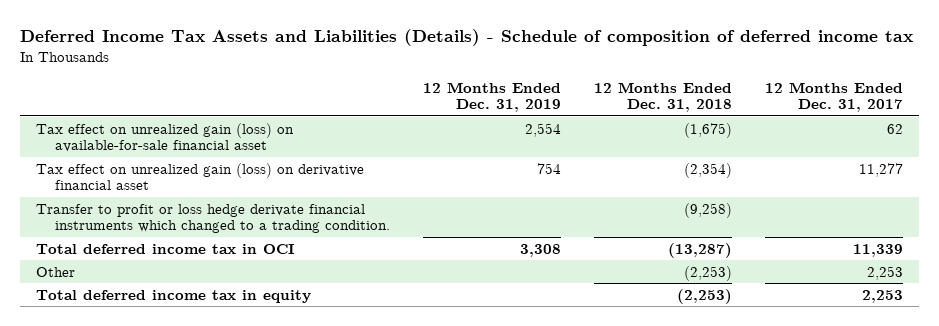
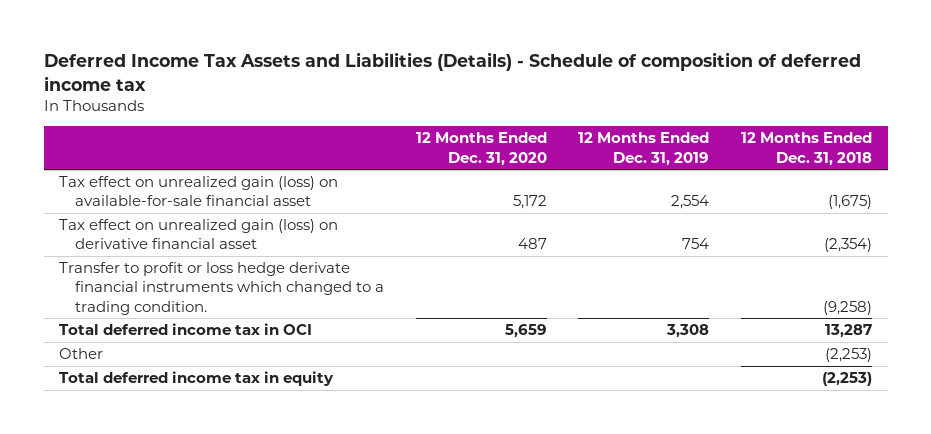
[764,81,903,113] 12 Months Ended Dec. 31, 2017 -> none
none -> [415,132,547,166] 12 Months Ended Dec. 31, 2020
[668,242,733,258] (13,287) -> [824,324,872,339] 13,287

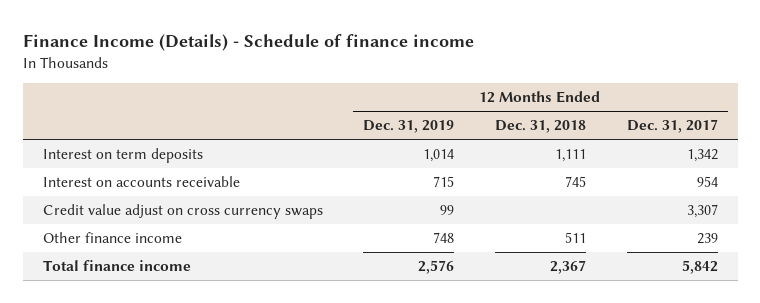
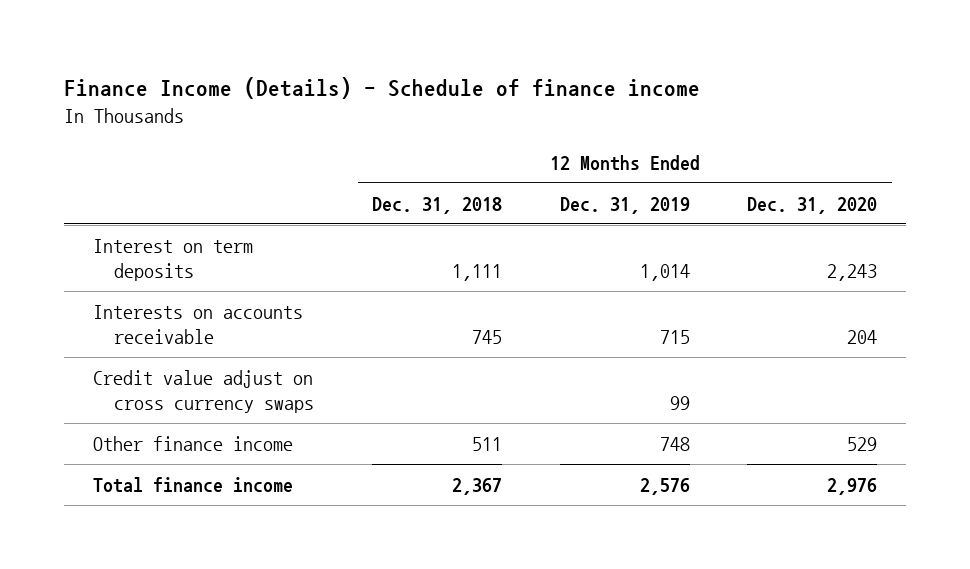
[626,119,718,134] Dec. 31, 2017 -> none
none -> [747,196,878,214] Dec. 31, 2020
[42,176,240,188] Interest on accounts receivable -> [92,304,303,344] Interests on accounts receivable

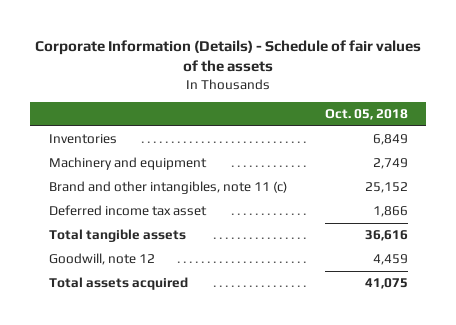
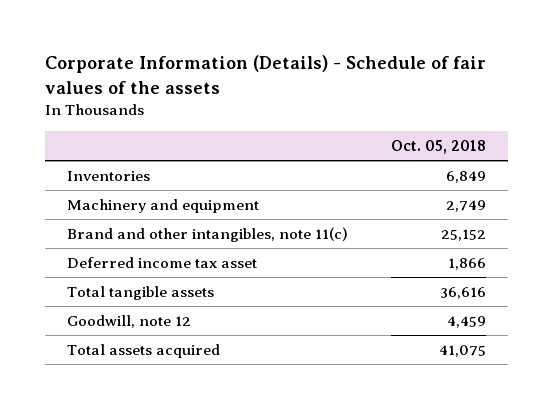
[48,181,287,195] Brand and other intangibles, note 11 (c) -> [66,227,348,243] Brand and other intangibles, note 11(c)

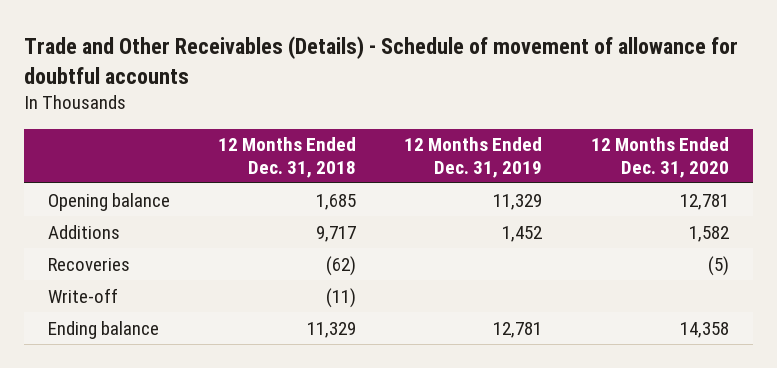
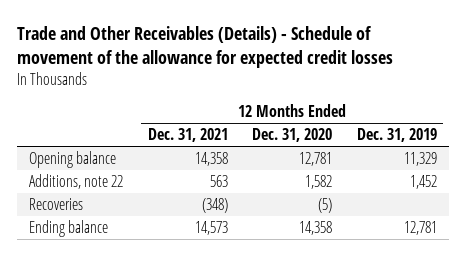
[24,35,739,84] Trade and Other Receivables (Details) - Schedule of movement of allowance for doubtful accounts -> [16,26,393,69] Trade and Other Receivables (Details) - Schedule of movement of the allowance for expected credit losses
[218,137,357,178] 12 Months Ended Dec. 31, 2018 -> none
none -> [147,128,228,143] Dec. 31, 2021
[48,224,121,239] Additions -> [28,173,123,189] Additions, note 22
[48,287,119,303] Write-off -> none

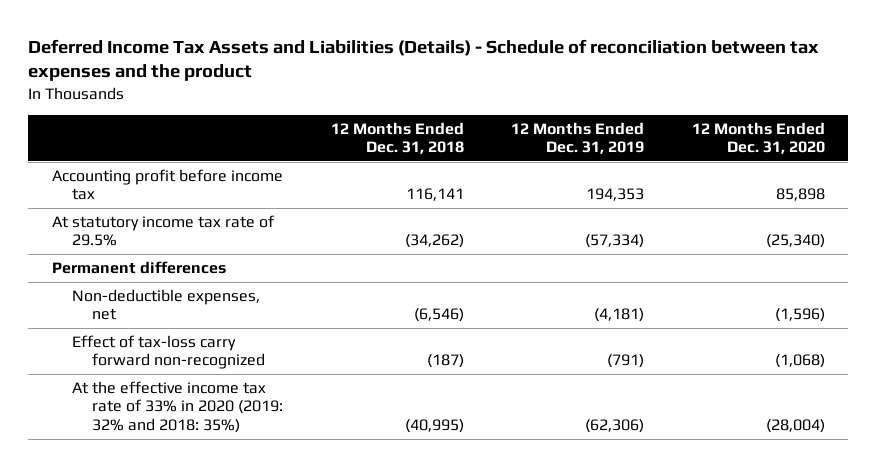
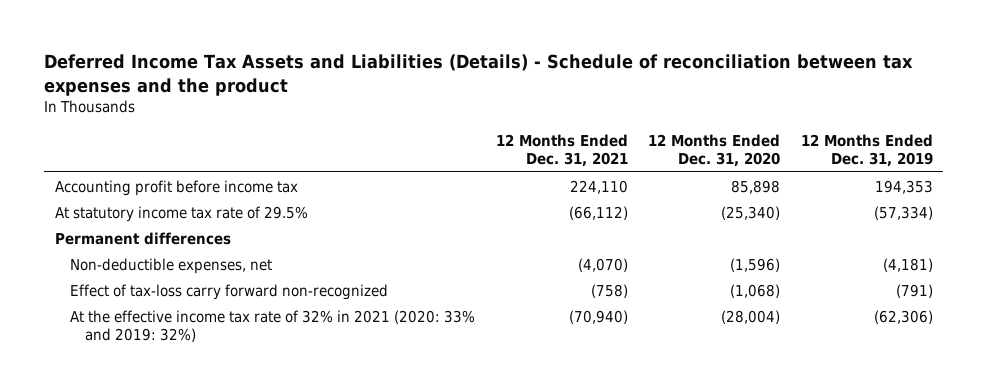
[330,121,464,155] 12 Months Ended Dec. 31, 2018 -> none
none -> [495,134,628,167] 12 Months Ended Dec. 31, 2021
[71,381,283,433] At the effective income tax rate of 33% in 2020 (2019: 32% and 2018: 35%) -> [69,309,475,342] At the effective income tax rate of 32% in 2021 (2020: 33% and 2019: 32%)

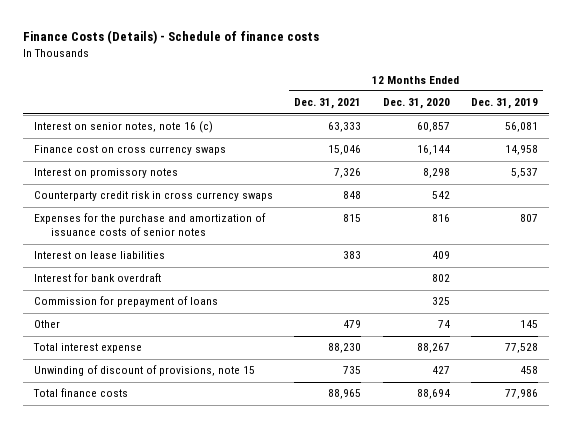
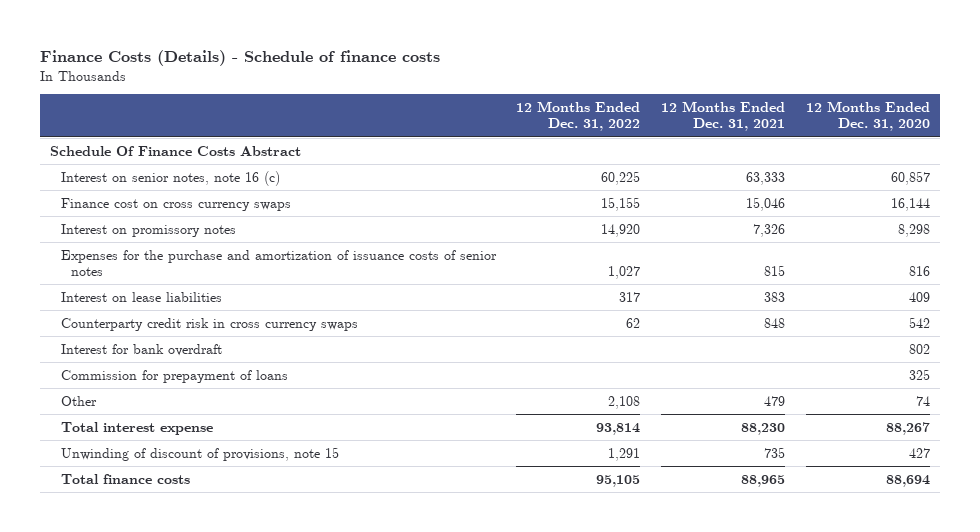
[471,98,539,110] Dec. 31, 2019 -> none
none -> [516,101,641,132] 12 Months Ended Dec. 31, 2022
none -> [50,145,302,156] Schedule Of Finance Costs Abstract
[33,191,273,202] Counterparty credit risk in cross currency swaps -> [60,317,358,331] Counterparty credit risk in cross currency swaps

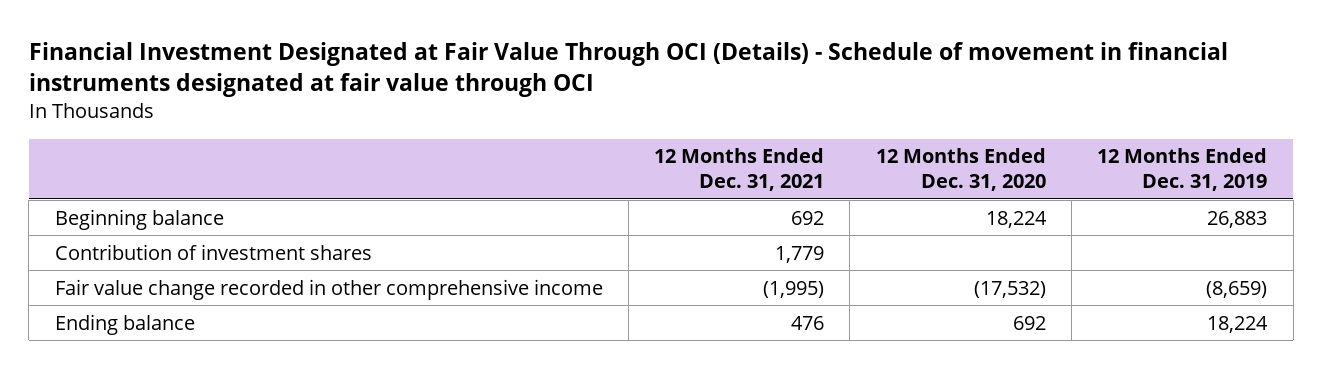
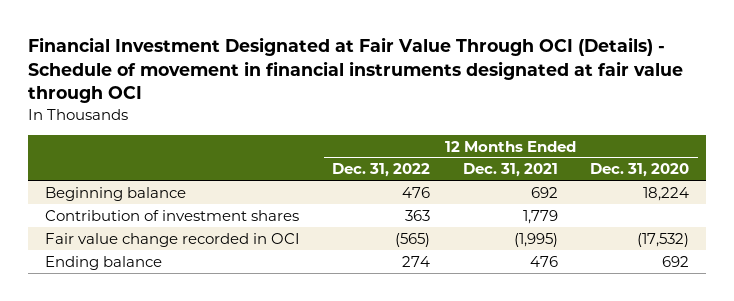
[1097,148,1268,192] 12 Months Ended Dec. 31, 2019 -> none
none -> [332,163,431,178] Dec. 31, 2022
[54,278,603,300] Fair value change recorded in other comprehensive income -> [44,232,300,247] Fair value change recorded in OCI

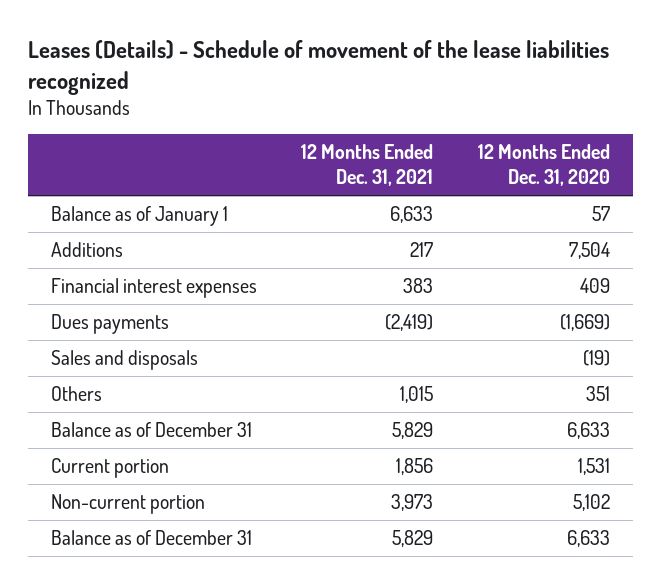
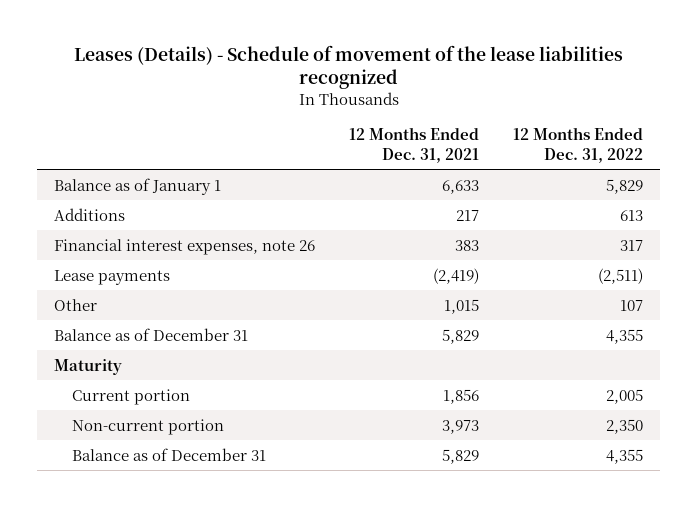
[478,144,611,187] 12 Months Ended Dec. 31, 2020 -> none
none -> [513,127,644,163] 12 Months Ended Dec. 31, 2022
[50,349,198,370] Sales and disposals -> none
[50,277,257,298] Financial interest expenses -> [54,238,316,255] Financial interest expenses, note 26
[50,313,169,334] Dues payments -> [54,269,171,285] Lease payments
[50,385,102,401] Others -> [54,298,98,311] Other
none -> [54,358,123,375] Maturity

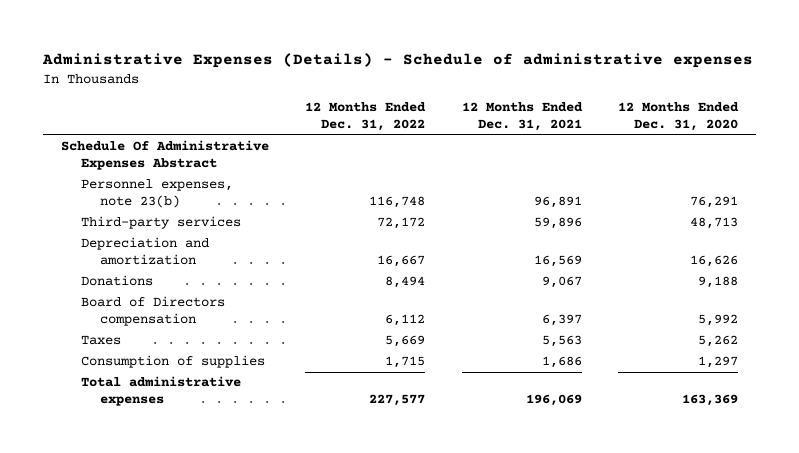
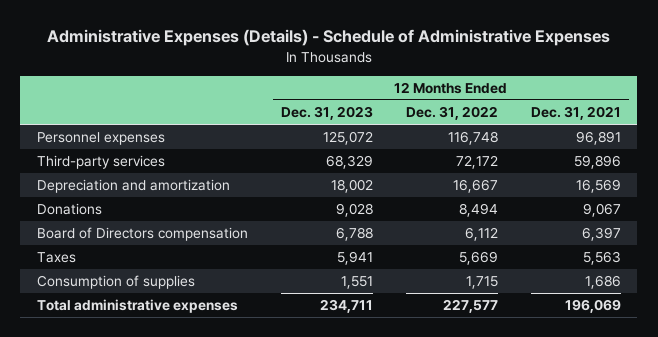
[41,53,753,69] Administrative Expenses (Details) - Schedule of administrative expenses -> [46,29,610,47] Administrative Expenses (Details) - Schedule of Administrative Expenses
[618,102,740,132] 12 Months Ended Dec. 31, 2020 -> none
none -> [280,106,373,121] Dec. 31, 2023
[60,140,269,171] Schedule Of Administrative Expenses Abstract -> none
[80,179,233,209] Personnel expenses, note 23(b) -> [36,132,165,146] Personnel expenses

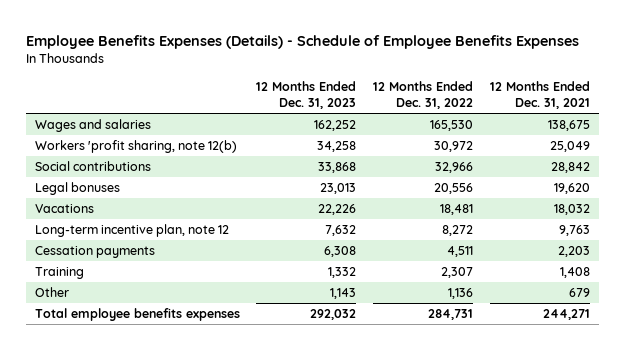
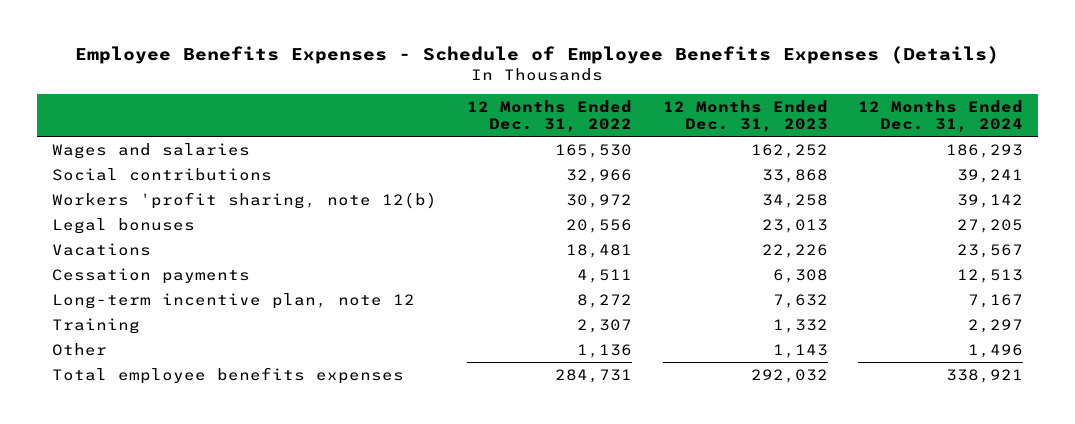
[26,34,580,49] Employee Benefits Expenses (Details) - Schedule of Employee Benefits Expenses -> [75,45,1000,64] Employee Benefits Expenses - Schedule of Employee Benefits Expenses (Details)
[490,80,591,109] 12 Months Ended Dec. 31, 2021 -> none
none -> [858,100,1024,133] 12 Months Ended Dec. 31, 2024
[34,140,237,154] Workers 'profit sharing, note 12(b) -> [51,191,437,209] Workers 'profit sharing, note 12(b)
[34,224,229,238] Long-term incentive plan, note 12 -> [51,292,415,309] Long-term incentive plan, note 12

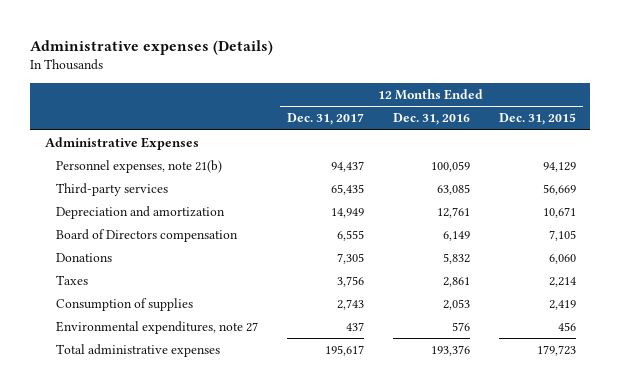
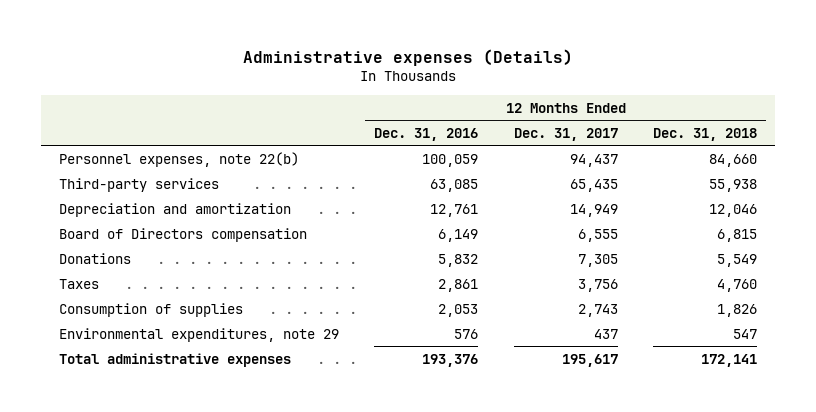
[498,113,576,126] Dec. 31, 2015 -> none
none -> [652,127,757,141] Dec. 31, 2018
[44,137,199,151] Administrative Expenses -> none
[56,160,223,174] Personnel expenses, note 21(b) -> [58,151,299,167] Personnel expenses, note 22(b)
[56,321,259,335] Environmental expenditures, note 27 -> [58,327,339,342] Environmental expenditures, note 29

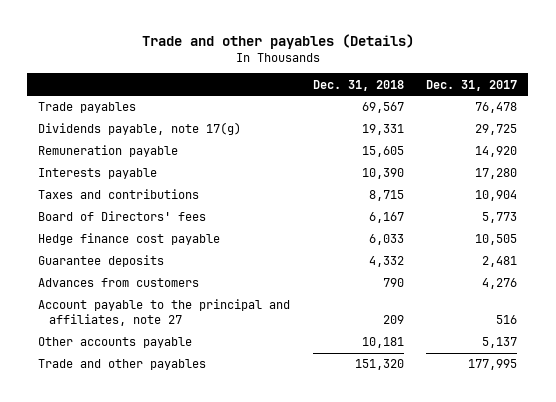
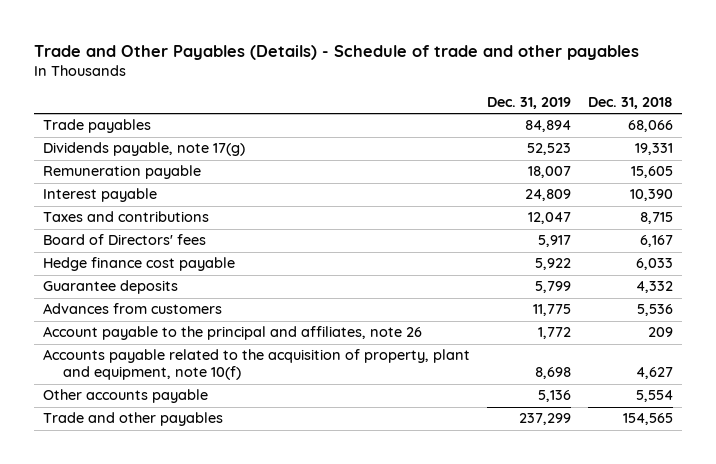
[141,33,414,49] Trade and other payables (Details) -> [34,44,640,60] Trade and Other Payables (Details) - Schedule of trade and other payables
[426,79,518,91] Dec. 31, 2017 -> none
none -> [487,97,572,110] Dec. 31, 2019
[361,102,404,114] 69,567 -> [628,120,674,133] 68,066
[38,168,158,180] Interests payable -> [42,188,157,203] Interest payable
[382,278,404,288] 790 -> [637,304,674,317] 5,536
none -> [42,326,422,341] Account payable to the principal and affiliates, note 26
[38,299,291,327] Account payable to the principal and affiliates, note 27 -> [42,349,470,381] Accounts payable related to the acquisition of property, plant and equipment, note 10(f)
[382,315,404,325] 209 -> [636,367,674,380] 4,627
[361,337,404,349] 10,181 -> [636,390,674,403] 5,554
[354,359,404,371] 151,320 -> [623,413,674,426] 154,565

